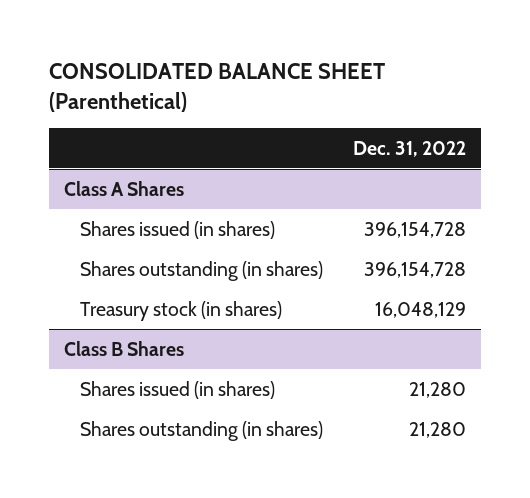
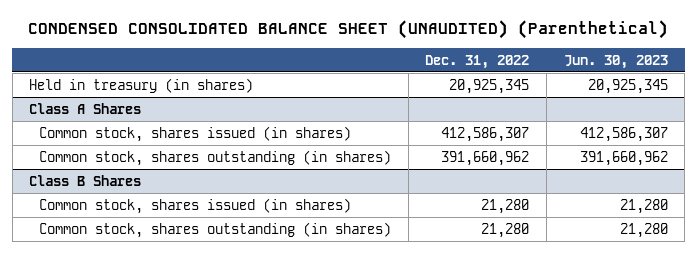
[48,62,385,112] CONSOLIDATED BALANCE SHEET (Parenthetical) -> [28,19,669,39] CONDENSED CONSOLIDATED BALANCE SHEET (UNAUDITED) (Parenthetical)
none -> [563,54,668,69] Jun. 30, 2023
none -> [29,77,254,93] Held in treasury (in shares)
[79,300,282,321] Treasury stock (in shares) -> none
[79,220,275,239] Shares issued (in shares) -> [39,125,352,142] Common stock, shares issued (in shares)
[363,221,466,238] 396,154,728 -> [441,126,530,142] 412,586,307
[79,260,323,281] Shares outstanding (in shares) -> [39,149,392,166] Common stock, shares outstanding (in shares)
[363,261,466,278] 396,154,728 -> [441,150,530,166] 391,660,962
[79,380,275,399] Shares issued (in shares) -> [39,197,352,214] Common stock, shares issued (in shares)
[79,420,323,441] Shares outstanding (in shares) -> [39,221,392,238] Common stock, shares outstanding (in shares)

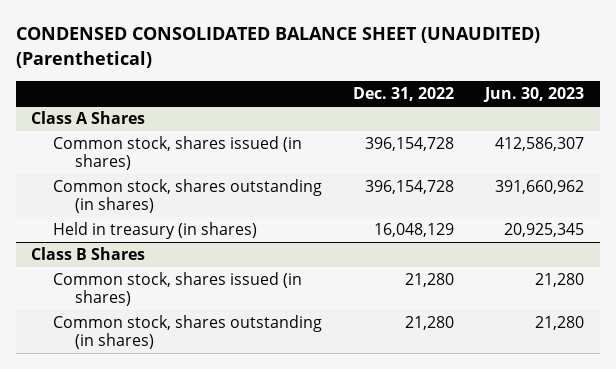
[29,77,254,93] Held in treasury (in shares) -> none
[441,126,530,142] 412,586,307 -> [365,136,455,151] 396,154,728
[441,150,530,166] 391,660,962 -> [365,179,455,194] 396,154,728
none -> [53,221,258,239] Held in treasury (in shares)

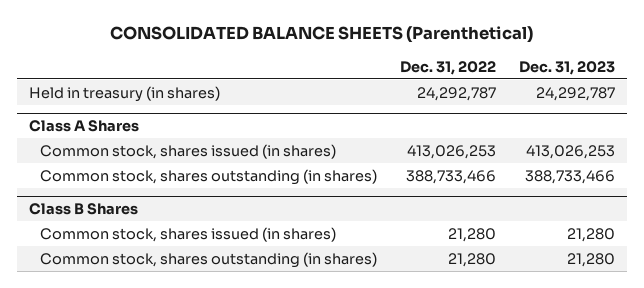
[15,27,540,68] CONDENSED CONSOLIDATED BALANCE SHEET (UNAUDITED) (Parenthetical) -> [110,26,534,44] CONSOLIDATED BALANCE SHEETS (Parenthetical)
[483,86,585,102] Jun. 30, 2023 -> none
none -> [519,60,616,75] Dec. 31, 2023
none -> [28,85,220,102] Held in treasury (in shares)
[53,221,258,239] Held in treasury (in shares) -> none
[365,136,455,151] 396,154,728 -> [407,144,497,159] 413,026,253
[365,179,455,194] 396,154,728 -> [406,169,497,184] 388,733,466

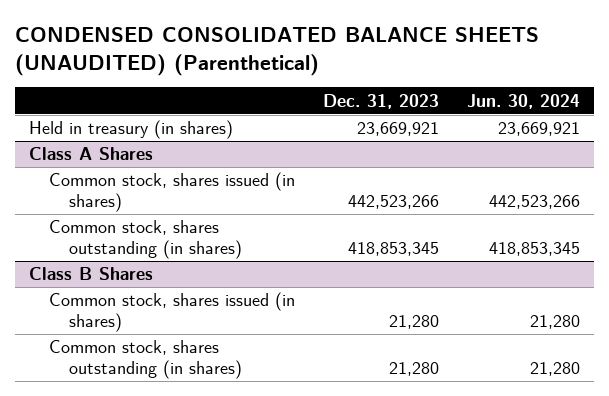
[110,26,534,44] CONSOLIDATED BALANCE SHEETS (Parenthetical) -> [14,27,539,76] CONDENSED CONSOLIDATED BALANCE SHEETS (UNAUDITED) (Parenthetical)
[400,60,497,75] Dec. 31, 2022 -> none
none -> [467,93,581,109] Jun. 30, 2024
[536,86,616,101] 24,292,787 -> [357,122,440,137] 23,669,921
[526,144,616,159] 413,026,253 -> [348,195,440,210] 442,523,266
[525,169,616,184] 388,733,466 -> [348,242,440,257] 418,853,345

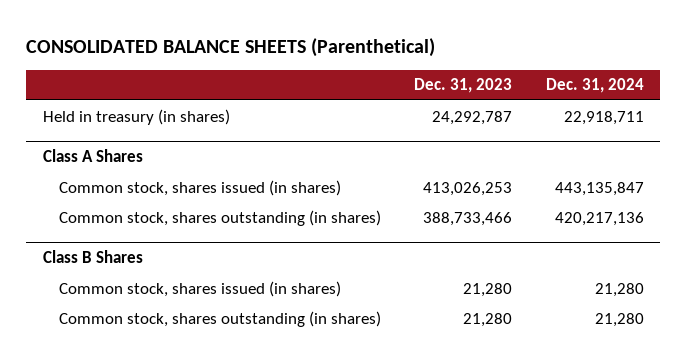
[14,27,539,76] CONDENSED CONSOLIDATED BALANCE SHEETS (UNAUDITED) (Parenthetical) -> [26,37,436,57] CONSOLIDATED BALANCE SHEETS (Parenthetical)
[467,93,581,109] Jun. 30, 2024 -> none
none -> [545,78,644,94] Dec. 31, 2024
[357,122,440,137] 23,669,921 -> [432,110,513,125] 24,292,787
[348,195,440,210] 442,523,266 -> [423,181,513,196] 413,026,253
[348,242,440,257] 418,853,345 -> [423,211,513,226] 388,733,466

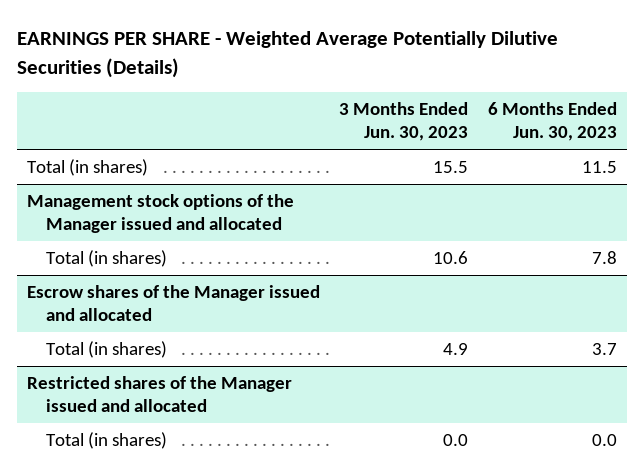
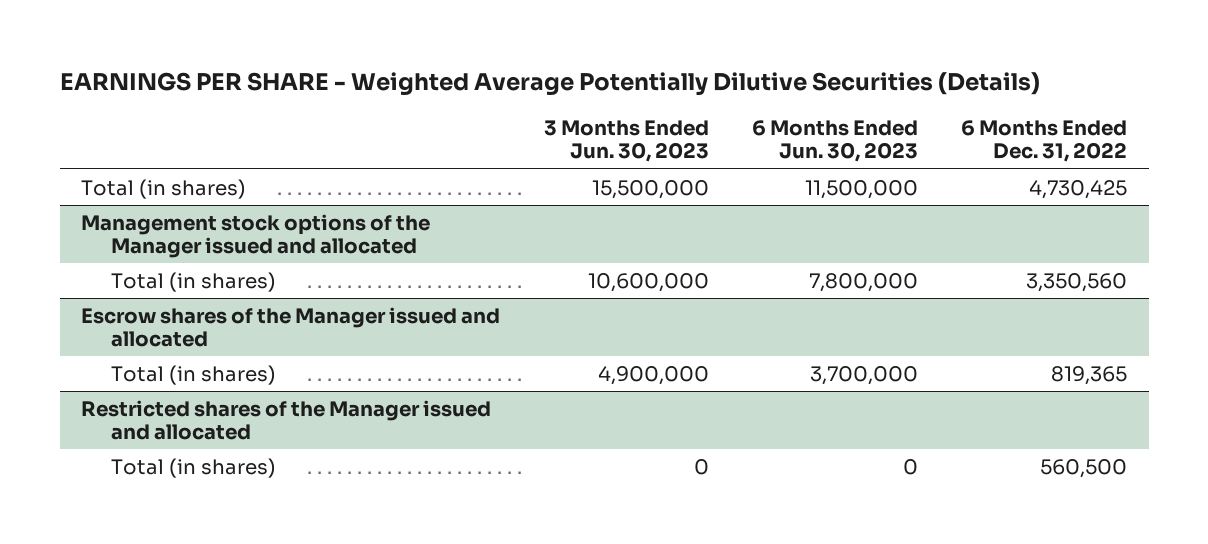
none -> [961,120,1128,163] 6 Months Ended Dec. 31, 2022
[433,160,469,173] 15.5 -> [591,179,709,199] 15,500,000
[582,160,618,173] 11.5 -> [804,179,918,199] 11,500,000
[433,250,469,264] 10.6 -> [587,272,709,292] 10,600,000
[592,250,618,264] 7.8 -> [808,272,918,292] 7,800,000
[443,342,469,355] 4.9 -> [597,365,709,385] 4,900,000
[592,342,618,355] 3.7 -> [809,365,918,385] 3,700,000
[443,433,469,446] 0.0 -> [693,458,709,475] 0
[592,433,618,446] 0.0 -> [902,458,918,475] 0

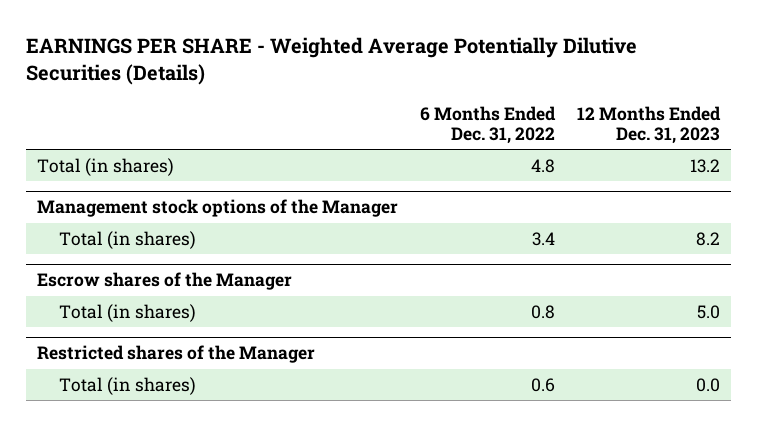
[543,120,709,163] 3 Months Ended Jun. 30, 2023 -> none
[751,120,918,163] 6 Months Ended Jun. 30, 2023 -> none
none -> [576,105,721,144] 12 Months Ended Dec. 31, 2023
[1029,179,1128,199] 4,730,425 -> [531,158,556,173] 4.8
[81,213,431,259] Management stock options of the Manager issued and allocated -> [37,199,399,218] Management stock options of the Manager
[1026,272,1128,292] 3,350,560 -> [532,231,556,246] 3.4
[81,306,501,348] Escrow shares of the Manager issued and allocated -> [37,272,293,291] Escrow shares of the Manager
[1051,365,1128,385] 819,365 -> [531,304,556,319] 0.8
[81,399,492,441] Restricted shares of the Manager issued and allocated -> [37,345,316,364] Restricted shares of the Manager
[1040,458,1128,478] 560,500 -> [531,377,556,392] 0.6

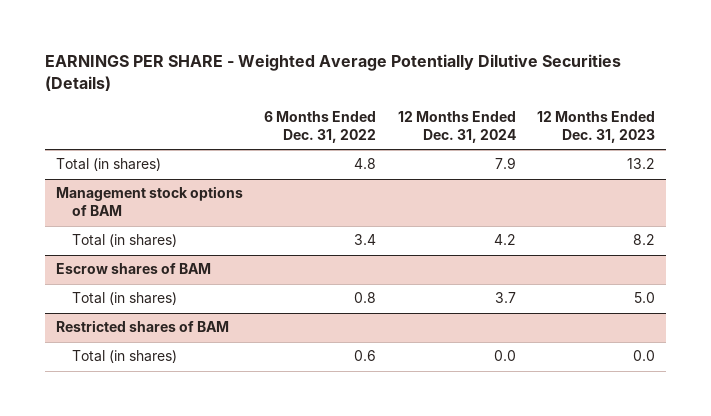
none -> [397,110,516,144] 12 Months Ended Dec. 31, 2024
[37,199,399,218] Management stock options of the Manager -> [56,186,244,217] Management stock options of BAM
[37,272,293,291] Escrow shares of the Manager -> [56,263,212,275] Escrow shares of BAM
[37,345,316,364] Restricted shares of the Manager -> [56,320,230,333] Restricted shares of BAM

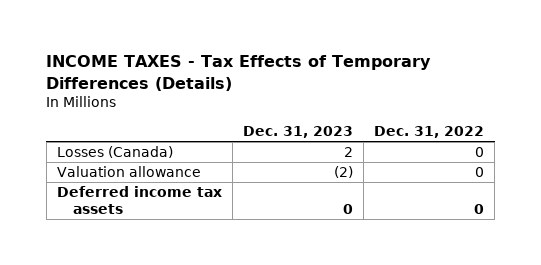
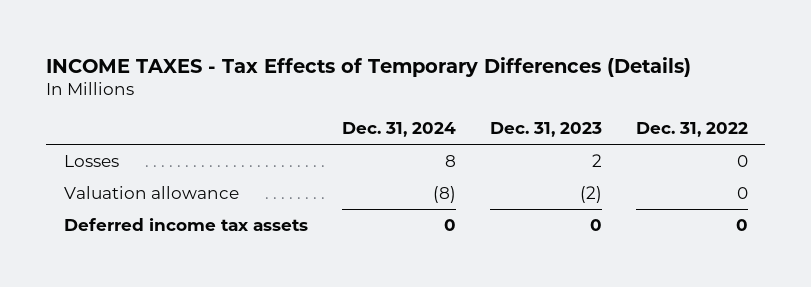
none -> [341,122,456,138] Dec. 31, 2024
[56,146,173,159] Losses (Canada) -> [63,155,119,168] Losses

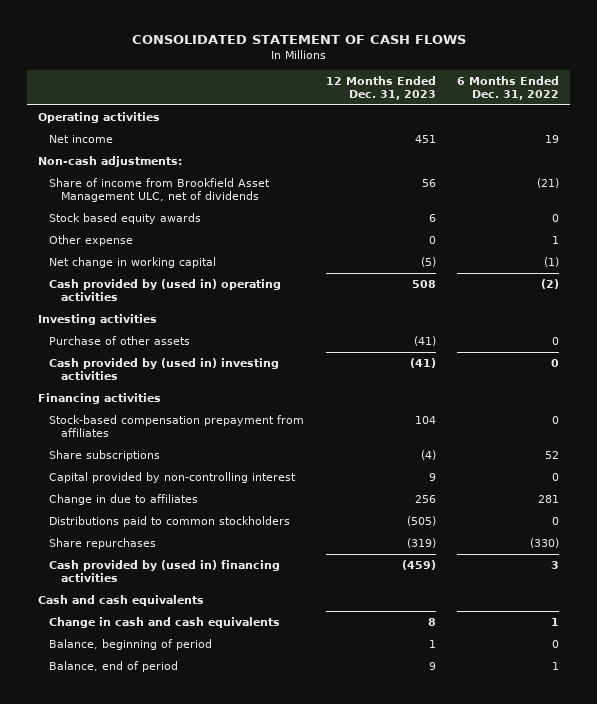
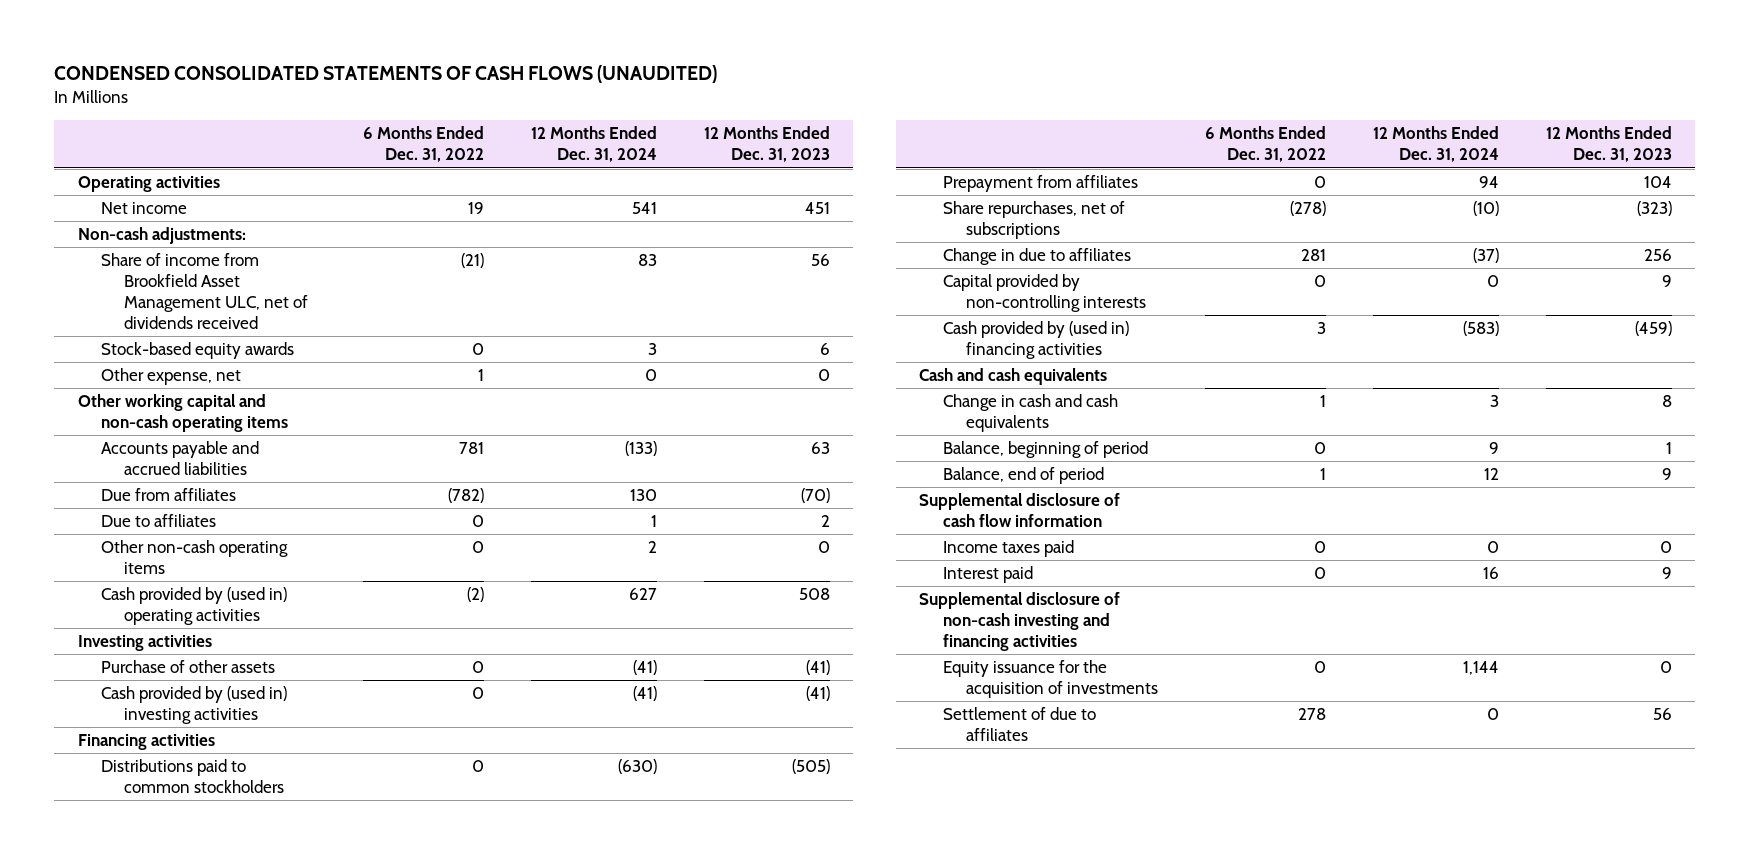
[131,35,466,45] CONSOLIDATED STATEMENT OF CASH FLOWS -> [54,65,718,84] CONDENSED CONSOLIDATED STATEMENTS OF CASH FLOWS (UNAUDITED)
none -> [531,126,658,163] 12 Months Ended Dec. 31, 2024
[49,256,217,268] Net change in working capital -> none
[49,177,271,202] Share of income from Brookfield Asset Management ULC, net of dividends -> [100,253,309,329] Share of income from Brookfield Asset Management ULC, net of dividends received
[49,212,202,224] Stock based equity awards -> [100,342,294,360] Stock-based equity awards
[49,234,134,246] Other expense -> [100,368,241,386] Other expense, net
none -> [77,394,288,432] Other working capital and non-cash operating items
none -> [100,441,259,475] Accounts payable and accrued liabilities
none -> [100,488,236,502] Due from affiliates
none -> [100,514,216,528] Due to affiliates
none -> [100,540,288,574] Other non-cash operating items
[49,414,305,437] Stock-based compensation prepayment from affiliates -> none
[49,449,161,461] Share subscriptions -> none
[49,471,297,483] Capital provided by non-controlling interest -> none
[49,537,157,549] Share repurchases -> none
none -> [942,175,1138,193] Prepayment from affiliates
none -> [942,201,1125,239] Share repurchases, net of subscriptions
[49,493,199,505] Change in due to affiliates -> [942,248,1131,266] Change in due to affiliates
none -> [942,274,1146,312] Capital provided by non-controlling interests
none -> [919,493,1121,527] Supplemental disclosure of cash flow information
none -> [942,540,1074,558] Income taxes paid
none -> [942,566,1033,584] Interest paid
none -> [919,592,1121,651] Supplemental disclosure of non-cash investing and financing activities
none -> [942,660,1158,698] Equity issuance for the acquisition of investments
none -> [942,707,1096,741] Settlement of due to affiliates

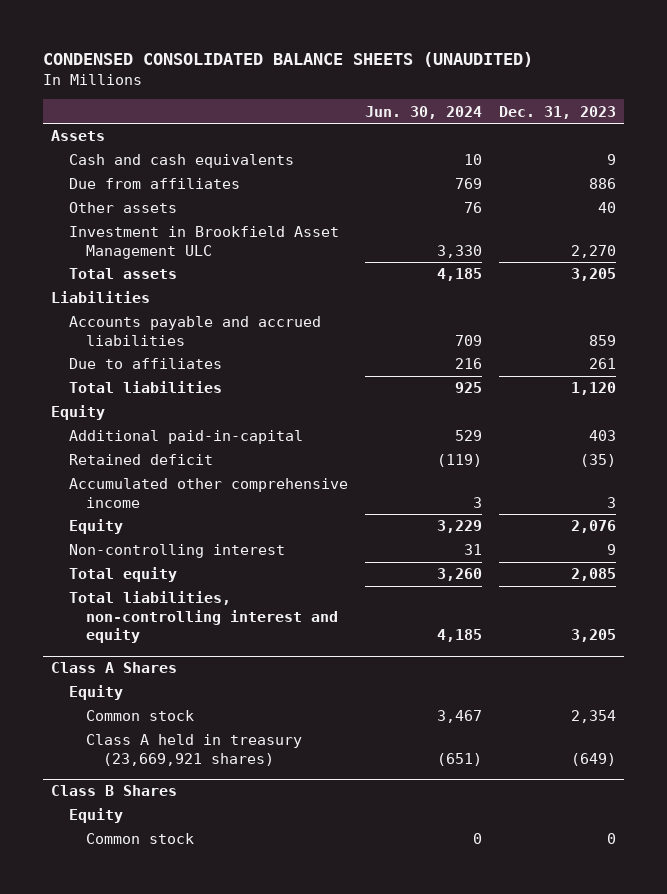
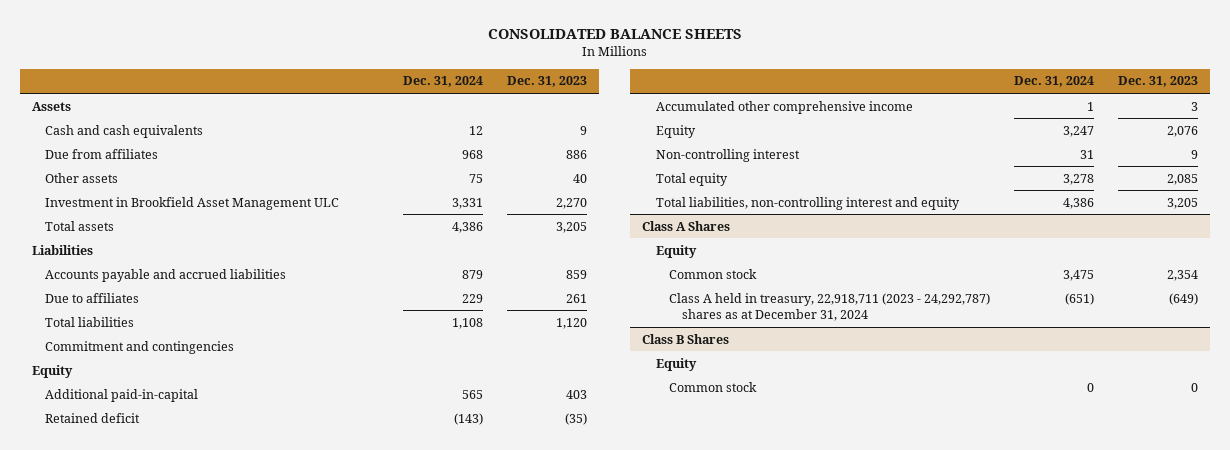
[42,52,533,68] CONDENSED CONSOLIDATED BALANCE SHEETS (UNAUDITED) -> [487,29,742,40] CONSOLIDATED BALANCE SHEETS
[364,105,482,119] Jun. 30, 2024 -> none
none -> [403,76,484,88] Dec. 31, 2024
none -> [44,340,234,354] Commitment and contingencies
[85,734,302,766] Class A held in treasury (23,669,921 shares) -> [668,292,990,321] Class A held in treasury, 22,918,711 (2023 - 24,292,787) shares as at December 31, 2024

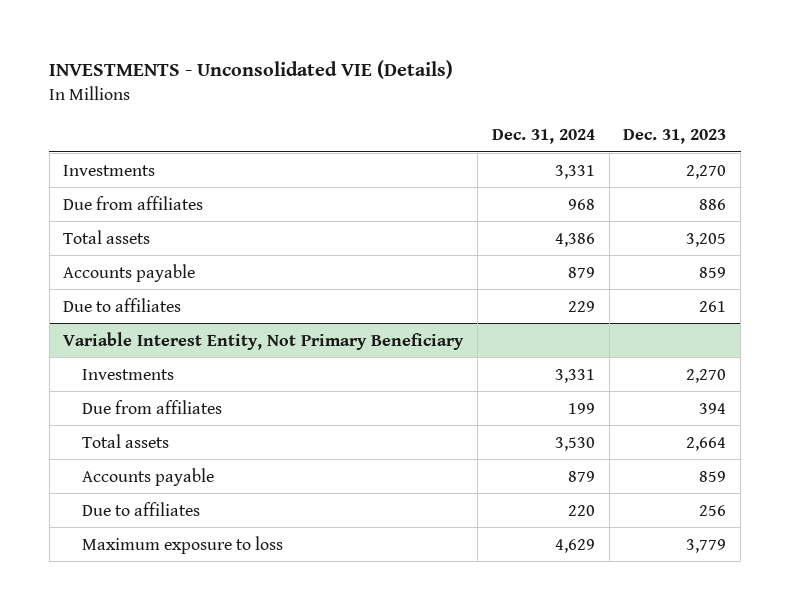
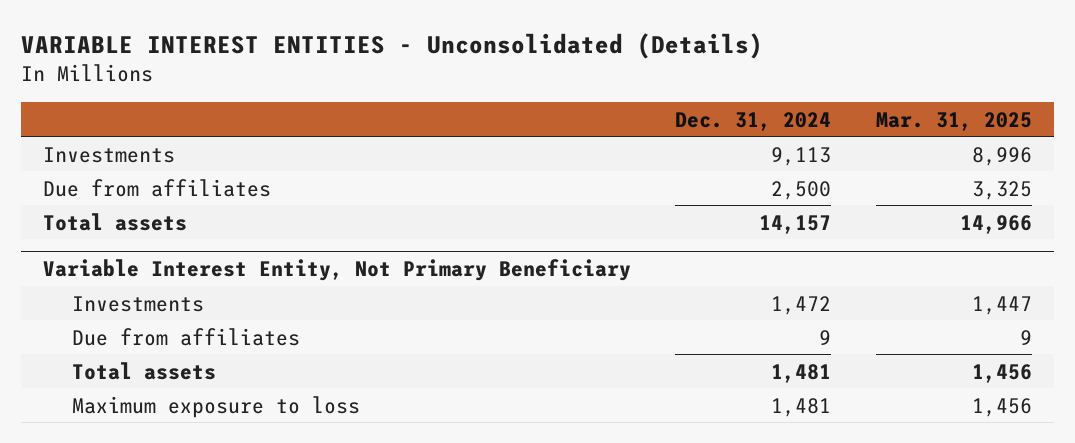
[49,60,454,80] INVESTMENTS - Unconsolidated VIE (Details) -> [20,32,763,59] VARIABLE INTEREST ENTITIES - Unconsolidated (Details)
[623,128,727,144] Dec. 31, 2023 -> none
none -> [875,111,1032,131] Mar. 31, 2025
[63,263,196,282] Accounts payable -> none
[63,297,182,312] Due to affiliates -> none
[554,164,595,179] 3,331 -> [771,146,832,166] 9,113
[567,198,595,210] 968 -> [771,180,832,200] 2,500
[554,232,595,247] 4,386 -> [759,214,832,234] 14,157
[81,467,214,486] Accounts payable -> none
[81,501,200,516] Due to affiliates -> none
[554,368,595,383] 3,331 -> [771,295,832,315] 1,472
[567,402,595,414] 199 -> [819,329,832,345] 9
[554,436,595,451] 3,530 -> [771,363,832,383] 1,481
[554,538,595,553] 4,629 -> [771,397,832,417] 1,481

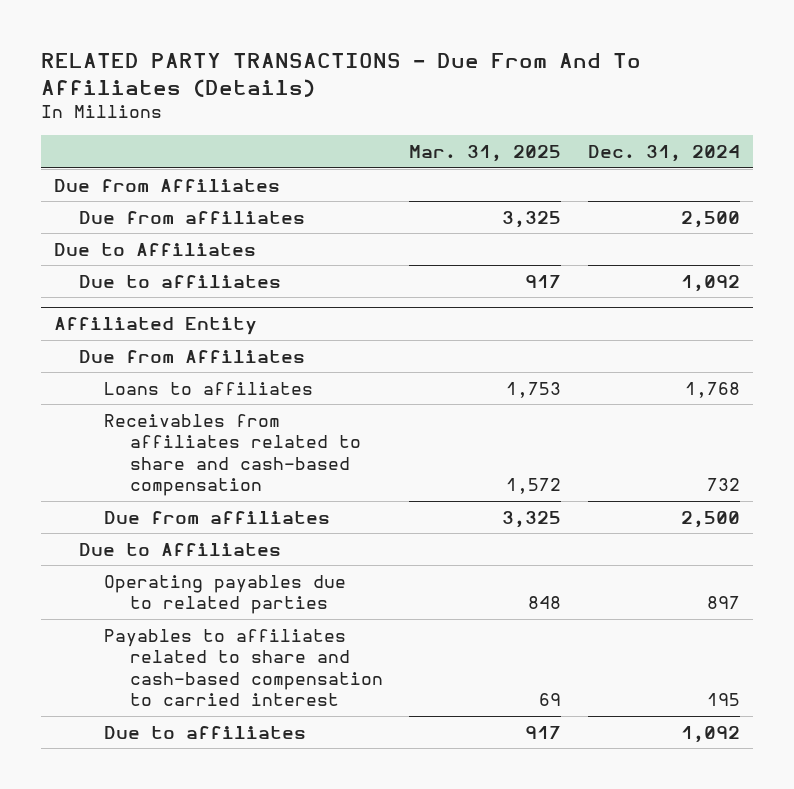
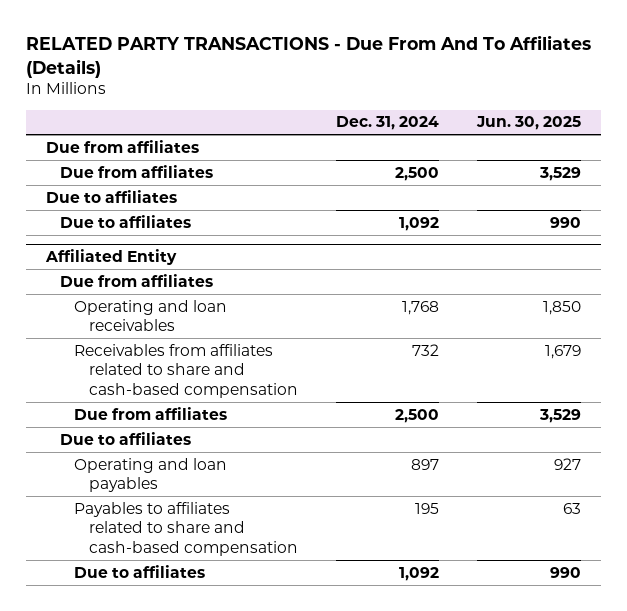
[409,145,562,163] Mar. 31, 2025 -> none
none -> [476,116,582,131] Jun. 30, 2025
[53,178,280,192] Due from Affiliates -> [45,139,199,153] Due from affiliates
[53,242,256,256] Due to Affiliates -> [45,189,177,203] Due to affiliates
[79,349,306,363] Due from Affiliates -> [59,273,213,287] Due from affiliates
[104,381,314,395] Loans to affiliates -> [74,299,228,332] Operating and loan receivables
[79,542,282,556] Due to Affiliates -> [59,431,191,445] Due to affiliates
[104,574,347,615] Operating payables due to related parties -> [74,457,228,493] Operating and loan payables
[104,628,383,707] Payables to affiliates related to share and cash-based compensation to carried interest -> [74,501,298,556] Payables to affiliates related to share and cash-based compensation

